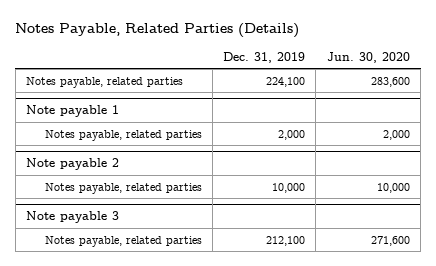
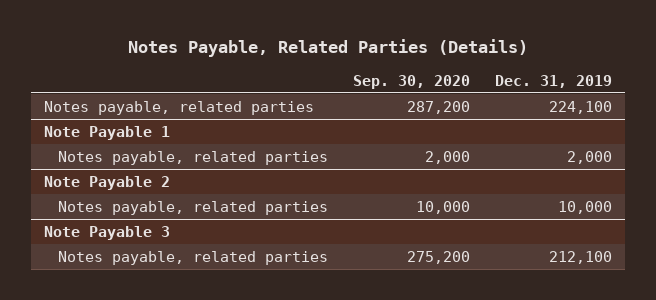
[326,51,410,63] Jun. 30, 2020 -> none
none -> [353,74,471,89] Sep. 30, 2020
[25,105,119,118] Note payable 1 -> [43,125,170,140] Note Payable 1
[25,158,119,171] Note payable 2 -> [43,175,170,190] Note Payable 2
[25,211,119,224] Note payable 3 -> [43,225,170,240] Note Payable 3

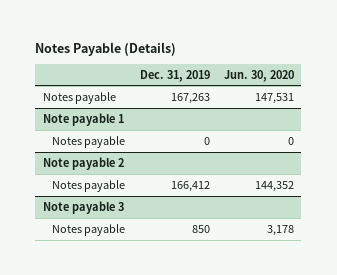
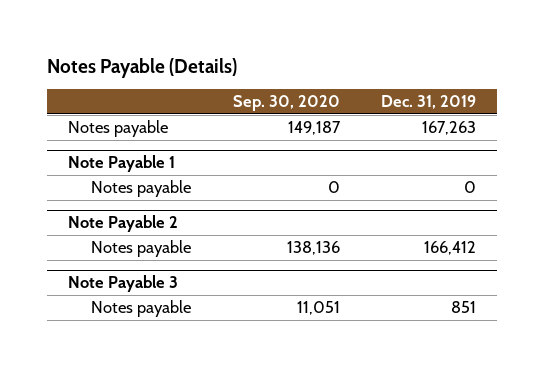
[224,69,295,82] Jun. 30, 2020 -> none
none -> [232,95,340,112] Sep. 30, 2020
[42,112,124,126] Note payable 1 -> [67,155,175,173] Note Payable 1
[42,156,124,170] Note payable 2 -> [67,215,178,233] Note Payable 2
[42,200,124,214] Note payable 3 -> [67,275,178,293] Note Payable 3
[191,224,210,233] 850 -> [450,301,476,314] 851

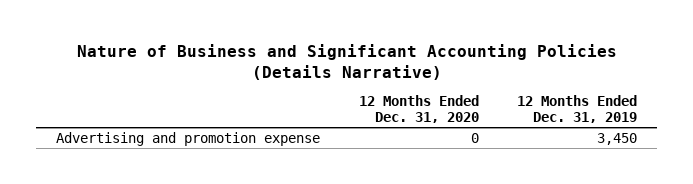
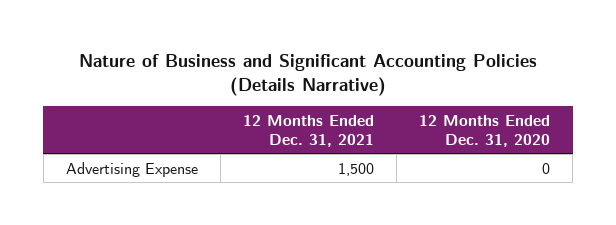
[517,95,638,124] 12 Months Ended Dec. 31, 2019 -> none
none -> [243,114,375,147] 12 Months Ended Dec. 31, 2021
[55,131,320,146] Advertising and promotion expense -> [66,161,199,177] Advertising Expense

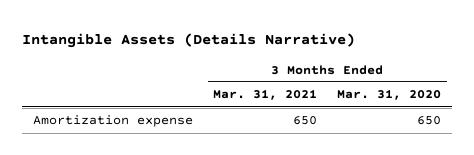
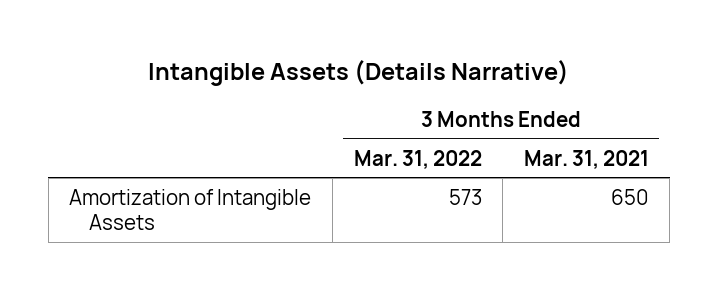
[337,89,442,101] Mar. 31, 2020 -> none
none -> [353,149,482,169] Mar. 31, 2022
[32,115,193,128] Amortization expense -> [69,188,312,230] Amortization of Intangible Assets

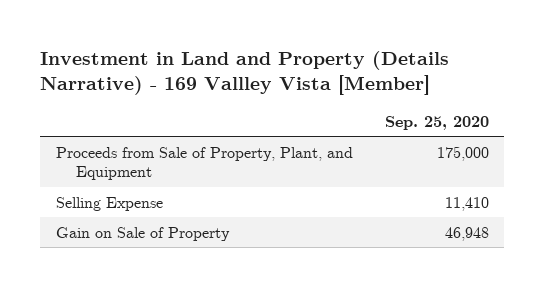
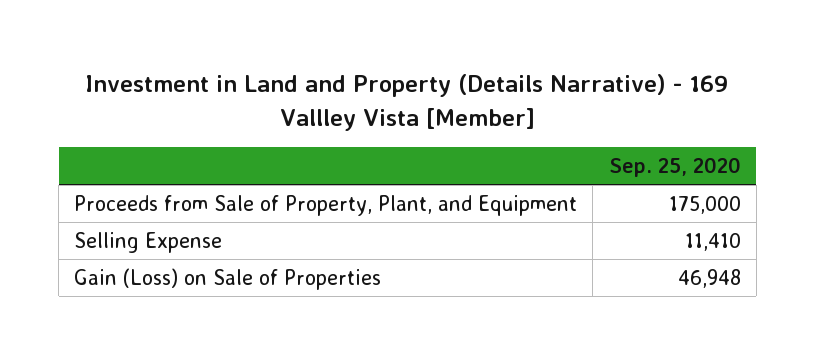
[55,226,230,241] Gain on Sale of Property -> [74,267,382,290] Gain (Loss) on Sale of Properties

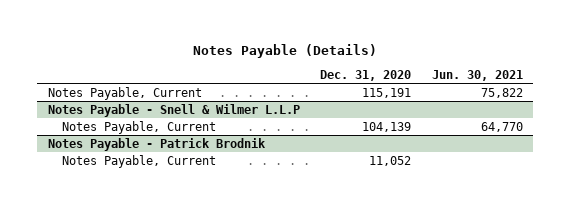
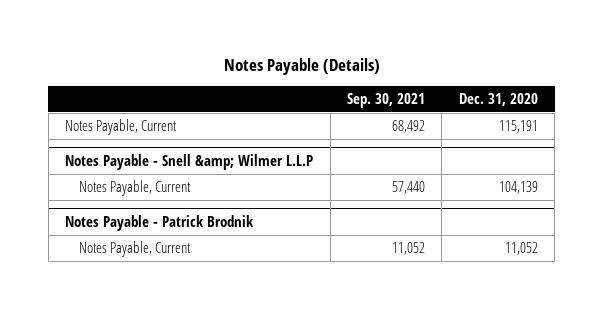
[431,69,523,81] Jun. 30, 2021 -> none
none -> [347,93,426,109] Sep. 30, 2021
[47,103,300,117] Notes Payable - Snell & Wilmer L.L.P -> [65,154,314,171] Notes Payable - Snell &amp; Wilmer L.L.P

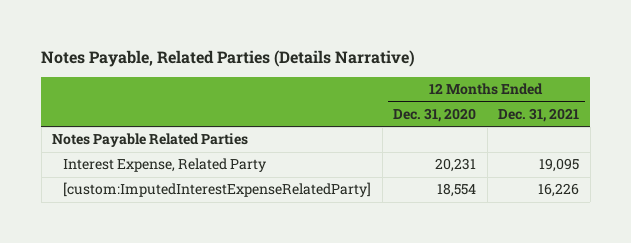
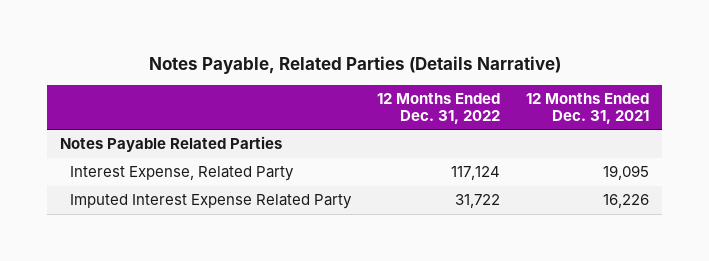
[393,108,477,123] Dec. 31, 2020 -> none
none -> [377,93,501,125] 12 Months Ended Dec. 31, 2022
[63,182,372,198] [custom:ImputedInterestExpenseRelatedParty] -> [70,194,353,210] Imputed Interest Expense Related Party

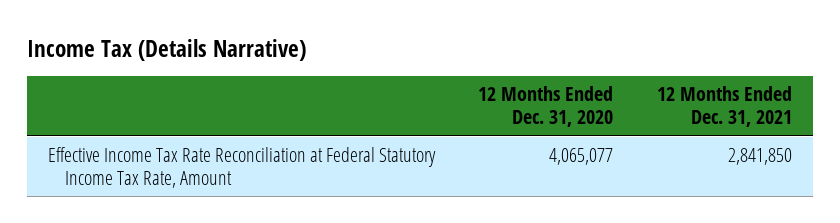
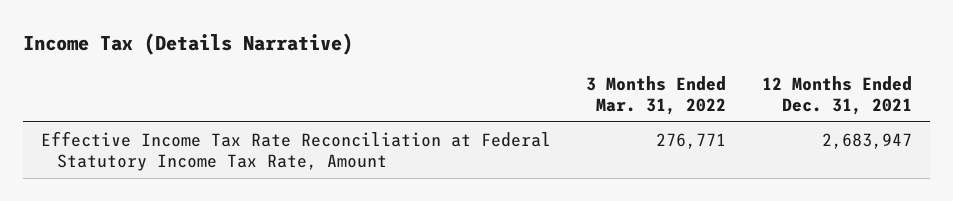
[478,86,614,128] 12 Months Ended Dec. 31, 2020 -> none
none -> [586,75,727,116] 3 Months Ended Mar. 31, 2022
[727,147,792,165] 2,841,850 -> [822,132,913,149] 2,683,947

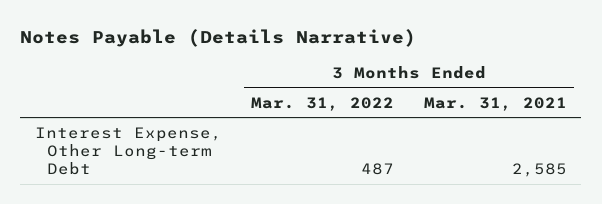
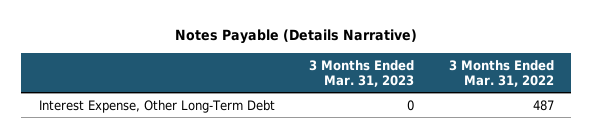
[423,96,567,111] Mar. 31, 2021 -> none
none -> [309,59,415,87] 3 Months Ended Mar. 31, 2023
[34,126,222,175] Interest Expense, Other Long-term Debt -> [38,99,275,113] Interest Expense, Other Long-Term Debt

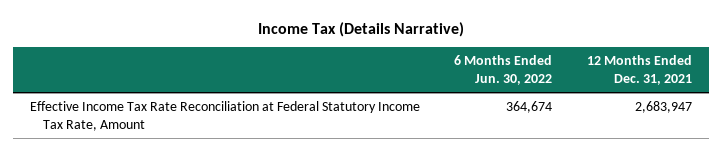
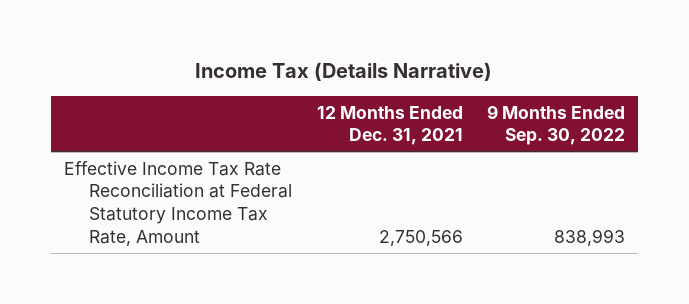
[454,55,553,85] 6 Months Ended Jun. 30, 2022 -> none
none -> [487,104,626,146] 9 Months Ended Sep. 30, 2022
[634,101,692,114] 2,683,947 -> [378,229,463,246] 2,750,566

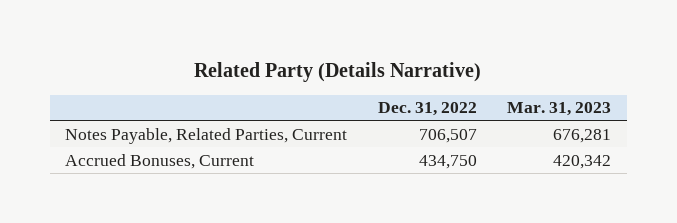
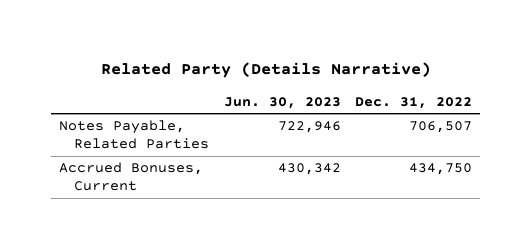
[507,102,612,117] Mar. 31, 2023 -> none
none -> [223,96,341,109] Jun. 30, 2023
[65,127,348,144] Notes Payable, Related Parties, Current -> [58,120,209,150] Notes Payable, Related Parties

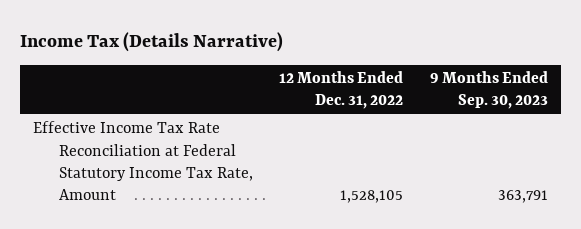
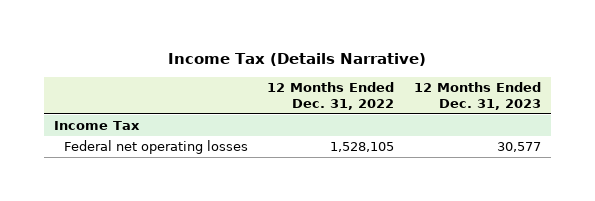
[429,71,548,110] 9 Months Ended Sep. 30, 2023 -> none
none -> [413,81,541,110] 12 Months Ended Dec. 31, 2023
none -> [53,121,140,131] Income Tax
[32,121,254,201] Effective Income Tax Rate Reconciliation at Federal Statutory Income Tax Rate, Amount -> [63,140,248,155] Federal net operating losses

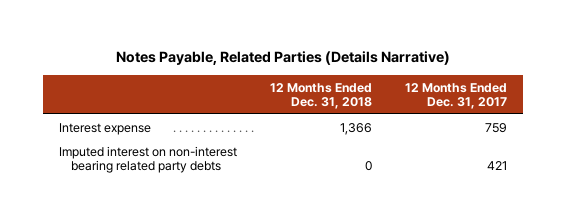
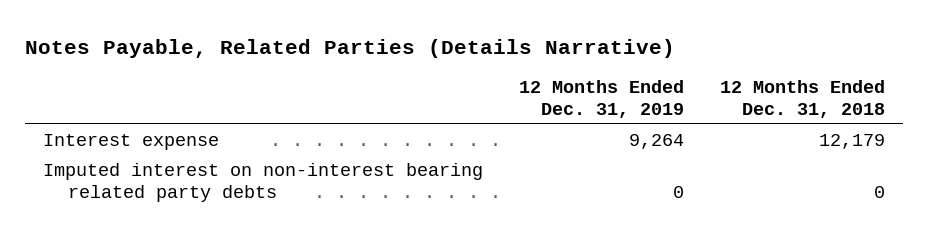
[404,82,507,110] 12 Months Ended Dec. 31, 2017 -> none
none -> [519,80,685,119] 12 Months Ended Dec. 31, 2019
[340,122,373,135] 1,366 -> [819,133,886,149] 12,179

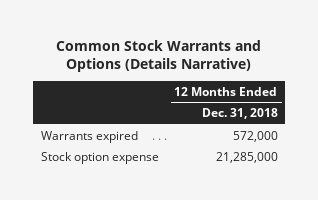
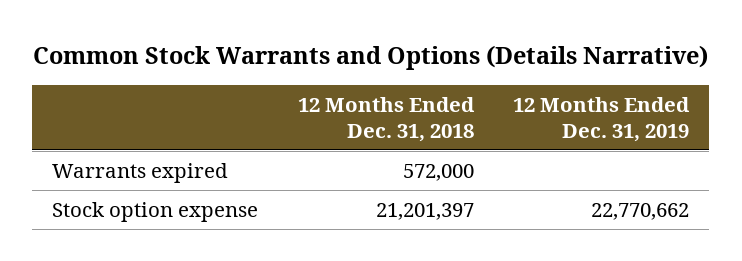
none -> [513,96,691,143] 12 Months Ended Dec. 31, 2019
[215,151,278,163] 21,285,000 -> [375,202,474,220] 21,201,397

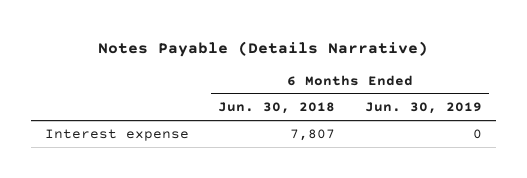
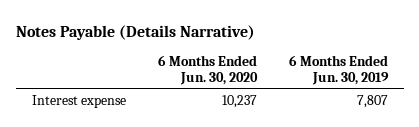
[218,102,336,115] Jun. 30, 2018 -> none
none -> [157,54,258,85] 6 Months Ended Jun. 30, 2020
[472,129,482,140] 0 -> [356,94,388,108] 7,807

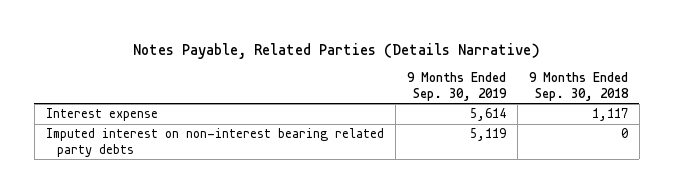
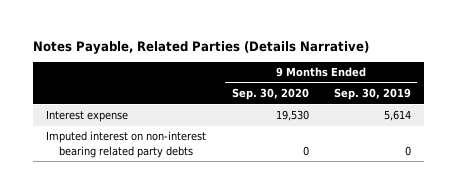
[528,72,629,101] 9 Months Ended Sep. 30, 2018 -> none
none -> [231,88,309,101] Sep. 30, 2020
[469,128,506,142] 5,119 -> [404,145,411,156] 0

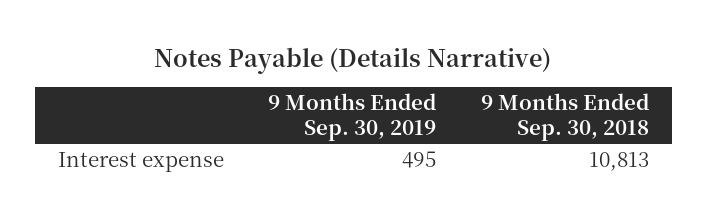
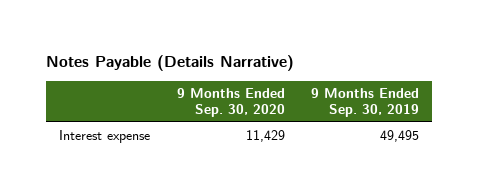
[481,93,650,141] 9 Months Ended Sep. 30, 2018 -> none
none -> [176,88,285,118] 9 Months Ended Sep. 30, 2020
[402,151,437,169] 495 -> [380,130,420,143] 49,495

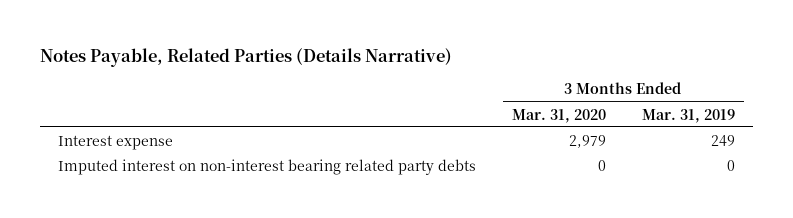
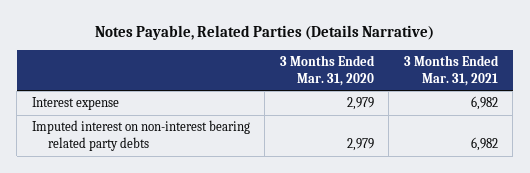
[641,108,735,123] Mar. 31, 2019 -> none
none -> [403,55,499,86] 3 Months Ended Mar. 31, 2021
[598,159,607,171] 0 -> [346,137,374,151] 2,979

